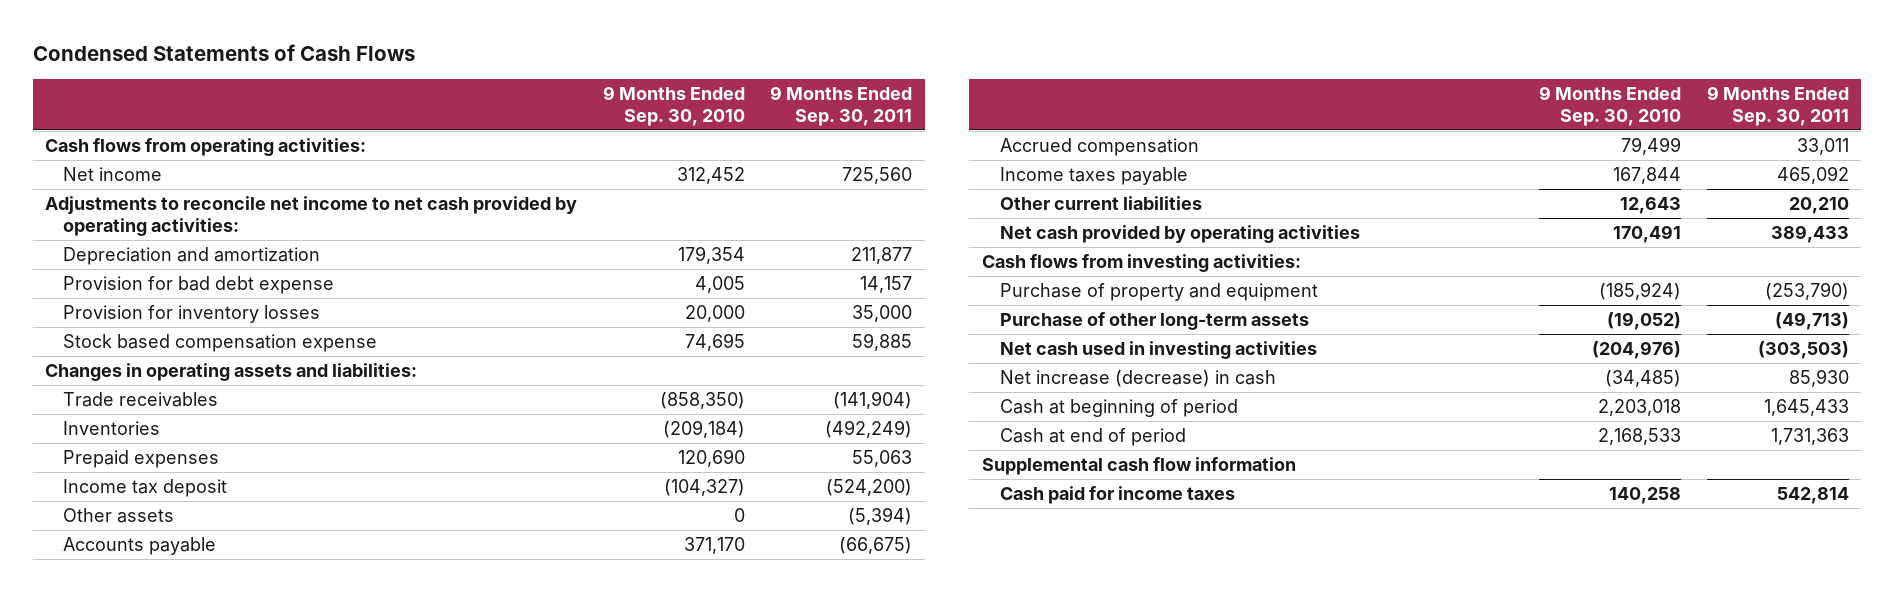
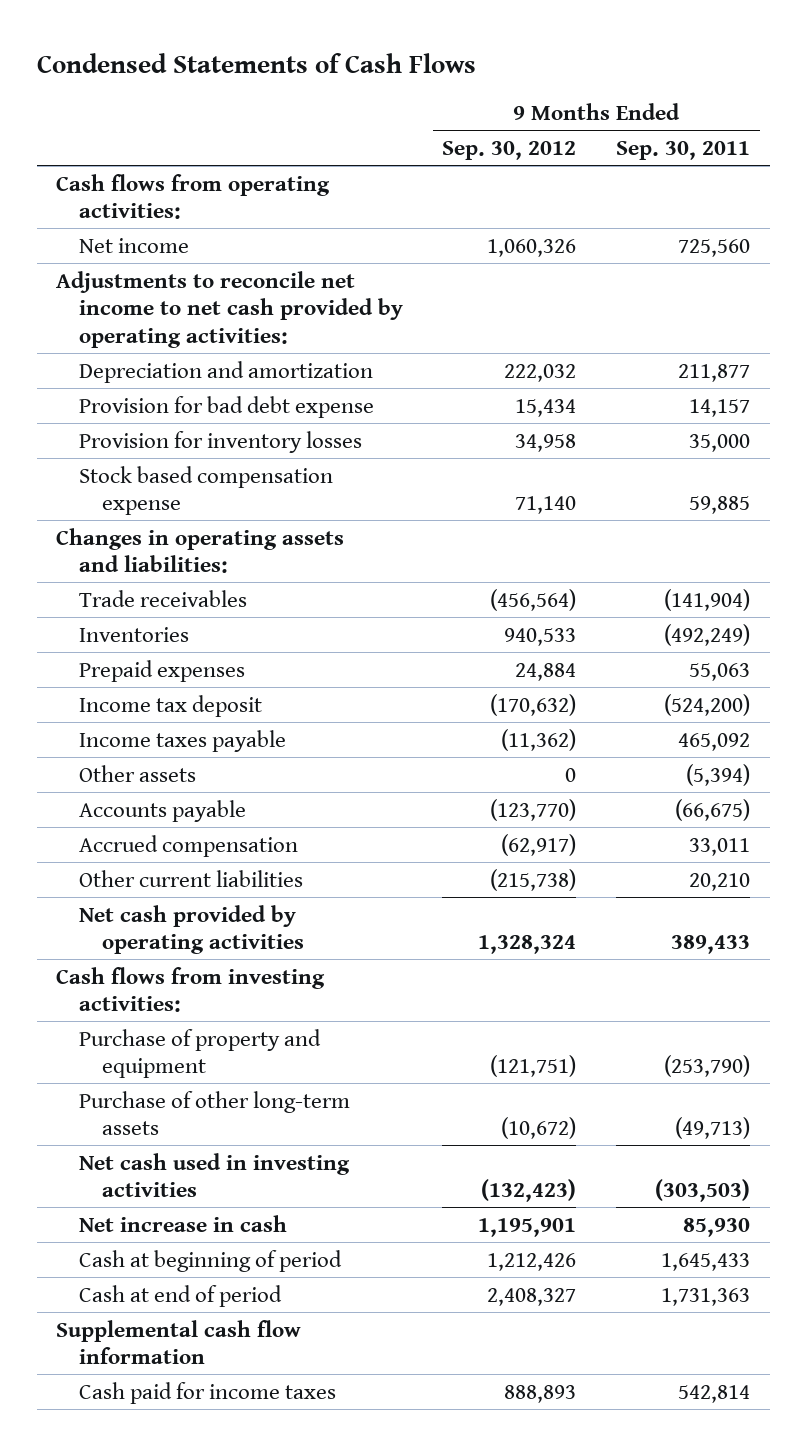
[602,85,745,126] 9 Months Ended Sep. 30, 2010 -> none
none -> [442,140,577,160] Sep. 30, 2012
[1000,167,1189,186] Income taxes payable -> [78,729,286,752] Income taxes payable
[1000,370,1277,388] Net increase (decrease) in cash -> [78,1214,287,1232] Net increase in cash

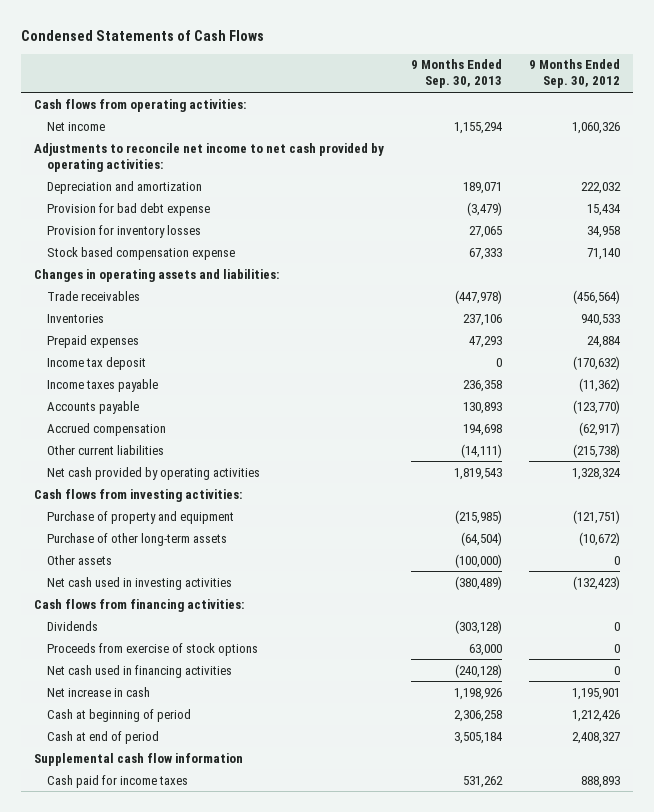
[615,140,750,160] Sep. 30, 2011 -> none
none -> [410,59,502,89] 9 Months Ended Sep. 30, 2013
[78,764,196,782] Other assets -> [47,554,113,565] Other assets
none -> [34,598,245,612] Cash flows from financing activities:
none -> [47,620,99,631] Dividends
none -> [47,642,259,656] Proceeds from exercise of stock options
none -> [47,664,233,678] Net cash used in financing activities

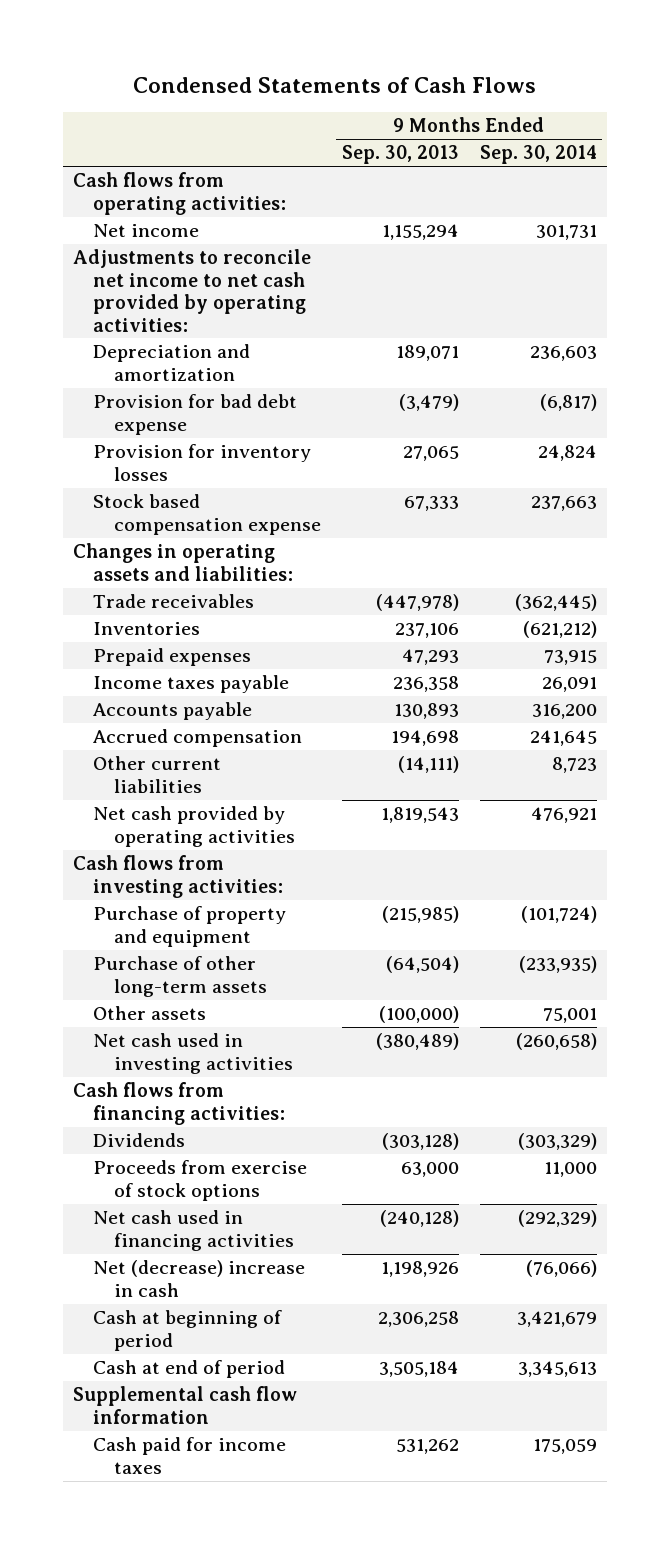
[528,59,620,89] 9 Months Ended Sep. 30, 2012 -> none
none -> [479,145,597,165] Sep. 30, 2014
[47,356,147,370] Income tax deposit -> none
[47,686,151,697] Net increase in cash -> [93,1260,306,1297] Net (decrease) increase in cash

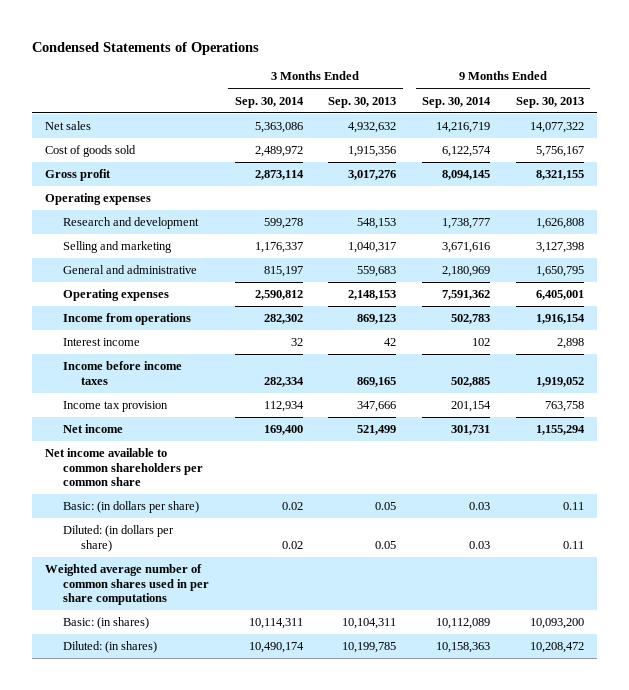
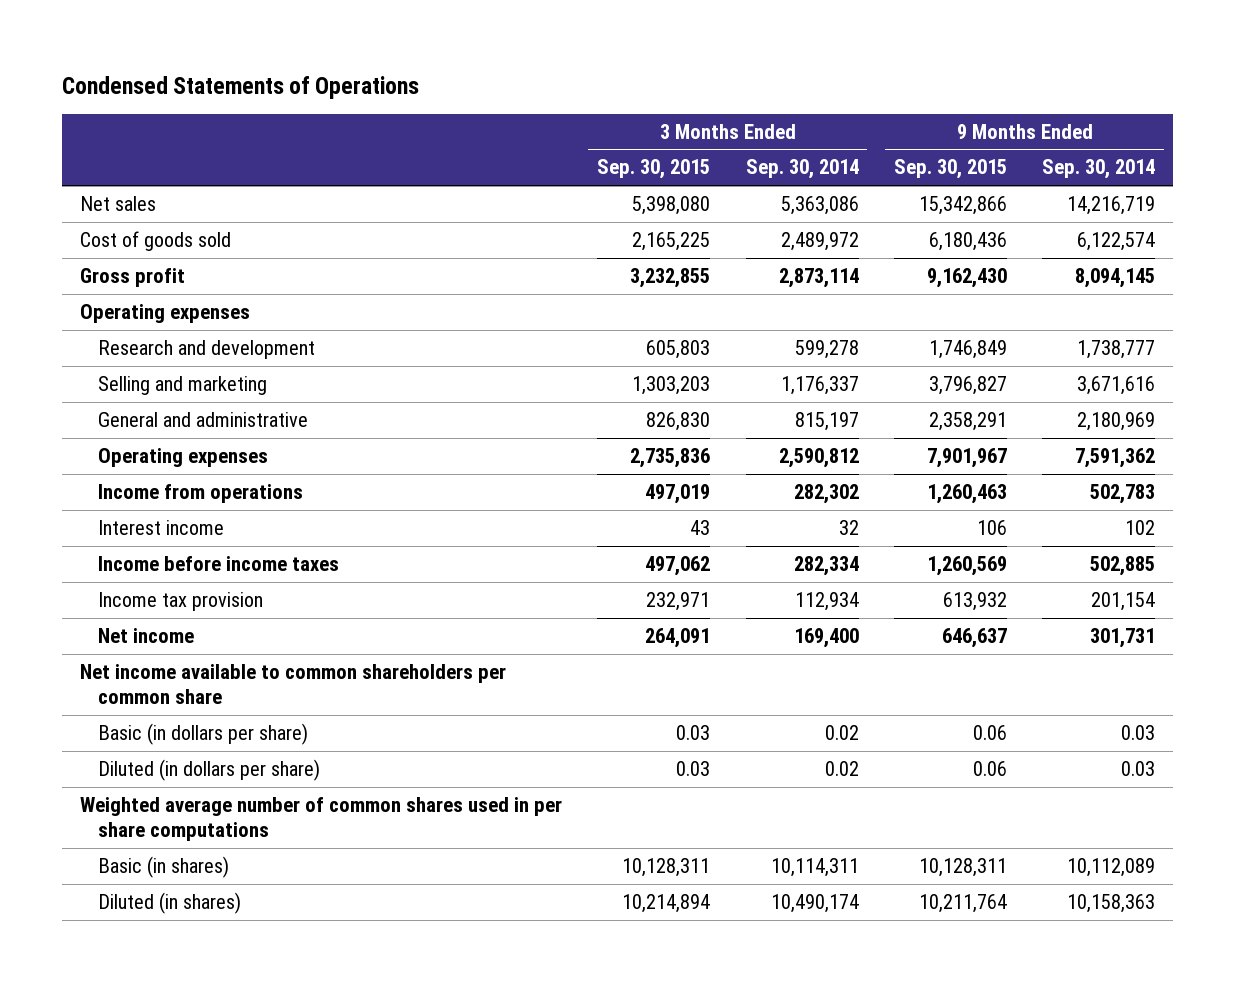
[328,96,397,108] Sep. 30, 2013 -> none
[515,96,584,108] Sep. 30, 2013 -> none
none -> [597,159,711,180] Sep. 30, 2015
none -> [893,159,1007,180] Sep. 30, 2015
[62,501,199,514] Basic: (in dollars per share) -> [97,722,308,745] Basic (in dollars per share)
[62,525,174,552] Diluted: (in dollars per share) -> [97,758,320,781] Diluted (in dollars per share)
[62,617,149,630] Basic: (in shares) -> [97,855,229,878] Basic (in shares)
[62,641,157,654] Diluted: (in shares) -> [97,891,241,914] Diluted (in shares)

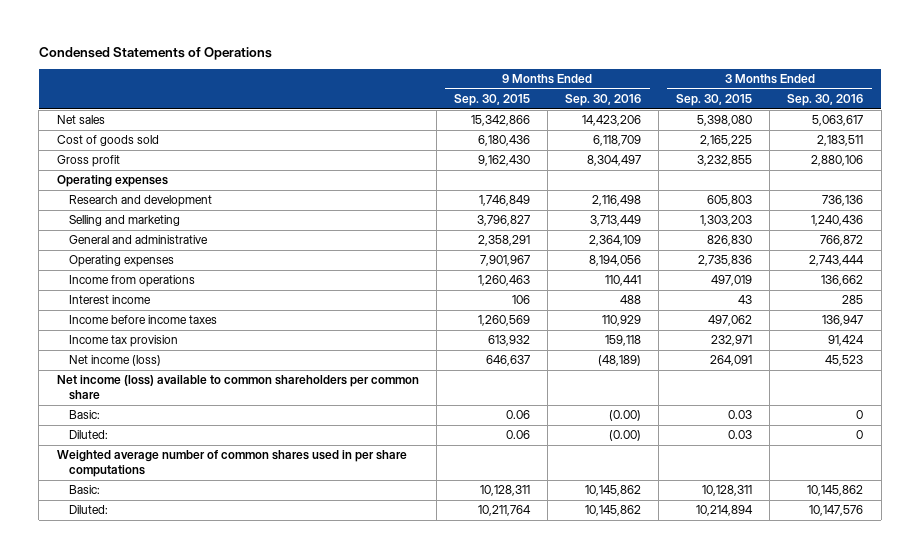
[745,159,859,180] Sep. 30, 2014 -> none
[1042,159,1156,180] Sep. 30, 2014 -> none
none -> [565,94,642,107] Sep. 30, 2016
none -> [787,94,864,107] Sep. 30, 2016
[97,627,194,643] Net income -> [69,355,162,367] Net income (loss)
[79,663,506,705] Net income available to common shareholders per common share -> [56,375,419,400] Net income (loss) available to common shareholders per common share
[97,722,308,745] Basic (in dollars per share) -> [69,410,101,420] Basic:
[97,758,320,781] Diluted (in dollars per share) -> [69,430,109,440] Diluted:
[97,855,229,878] Basic (in shares) -> [69,485,101,495] Basic:
[97,891,241,914] Diluted (in shares) -> [69,505,109,515] Diluted:

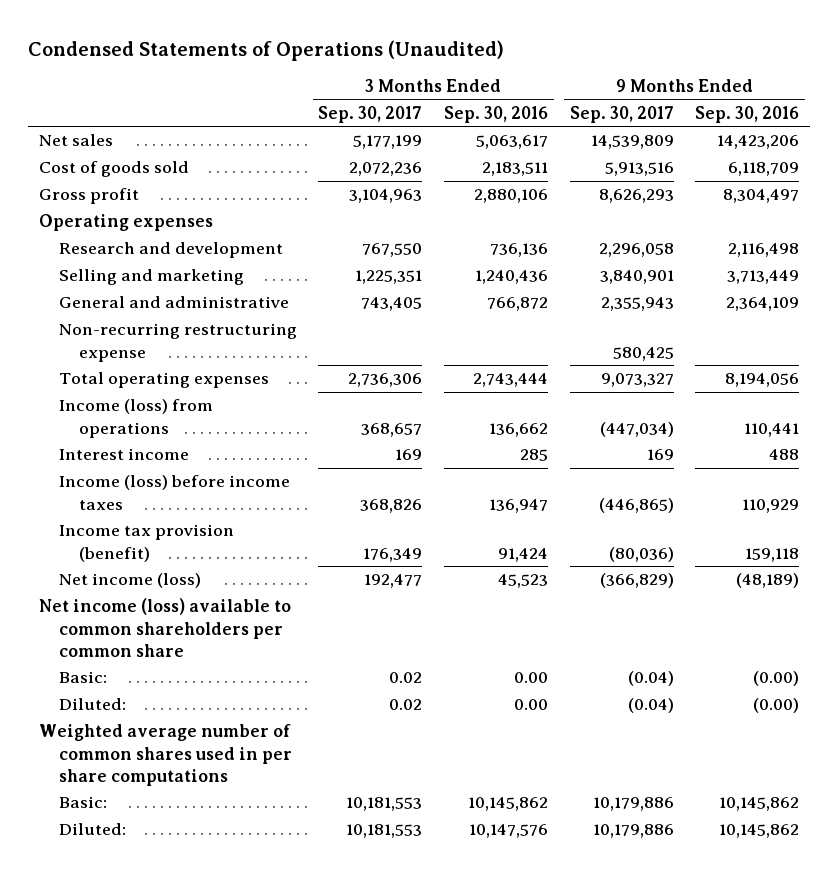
[38,47,272,61] Condensed Statements of Operations -> [28,39,505,61] Condensed Statements of Operations (Unaudited)
[453,94,530,107] Sep. 30, 2015 -> none
[676,94,753,107] Sep. 30, 2015 -> none
none -> [318,106,423,124] Sep. 30, 2017
none -> [569,106,674,124] Sep. 30, 2017
none -> [58,323,297,362] Non-recurring restructuring expense
[69,255,175,268] Operating expenses -> [58,372,269,389] Total operating expenses
[69,275,196,288] Income from operations -> [58,399,213,438] Income (loss) from operations
[69,315,218,325] Income before income taxes -> [58,475,290,510] Income (loss) before income taxes
[69,335,179,348] Income tax provision -> [58,524,234,562] Income tax provision (benefit)
[856,410,864,420] 0 -> [514,672,549,684] 0.00
[856,430,864,440] 0 -> [514,699,549,711] 0.00

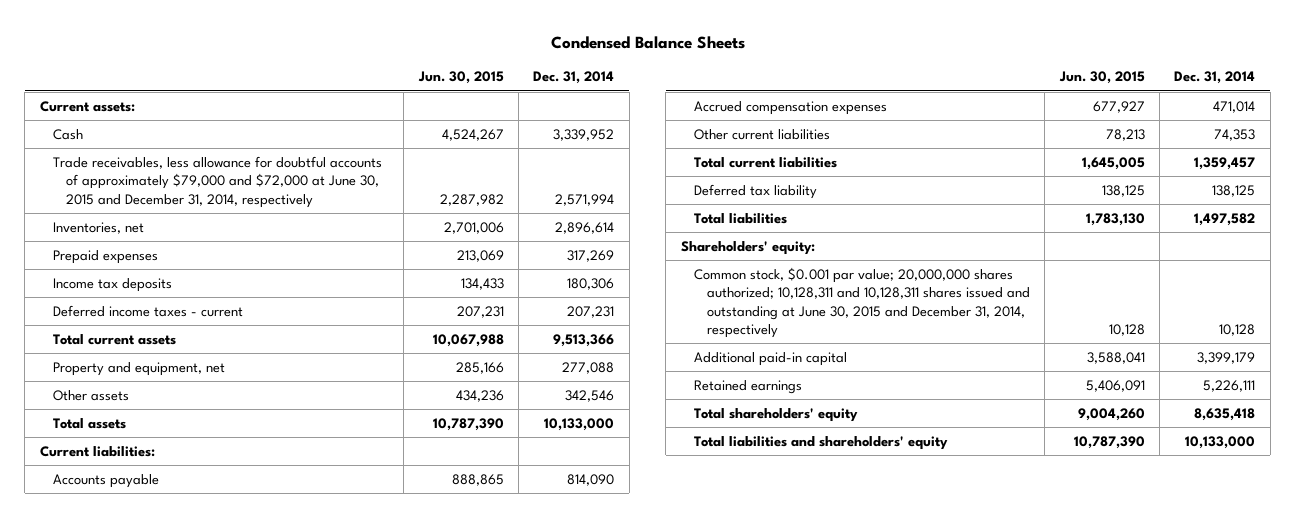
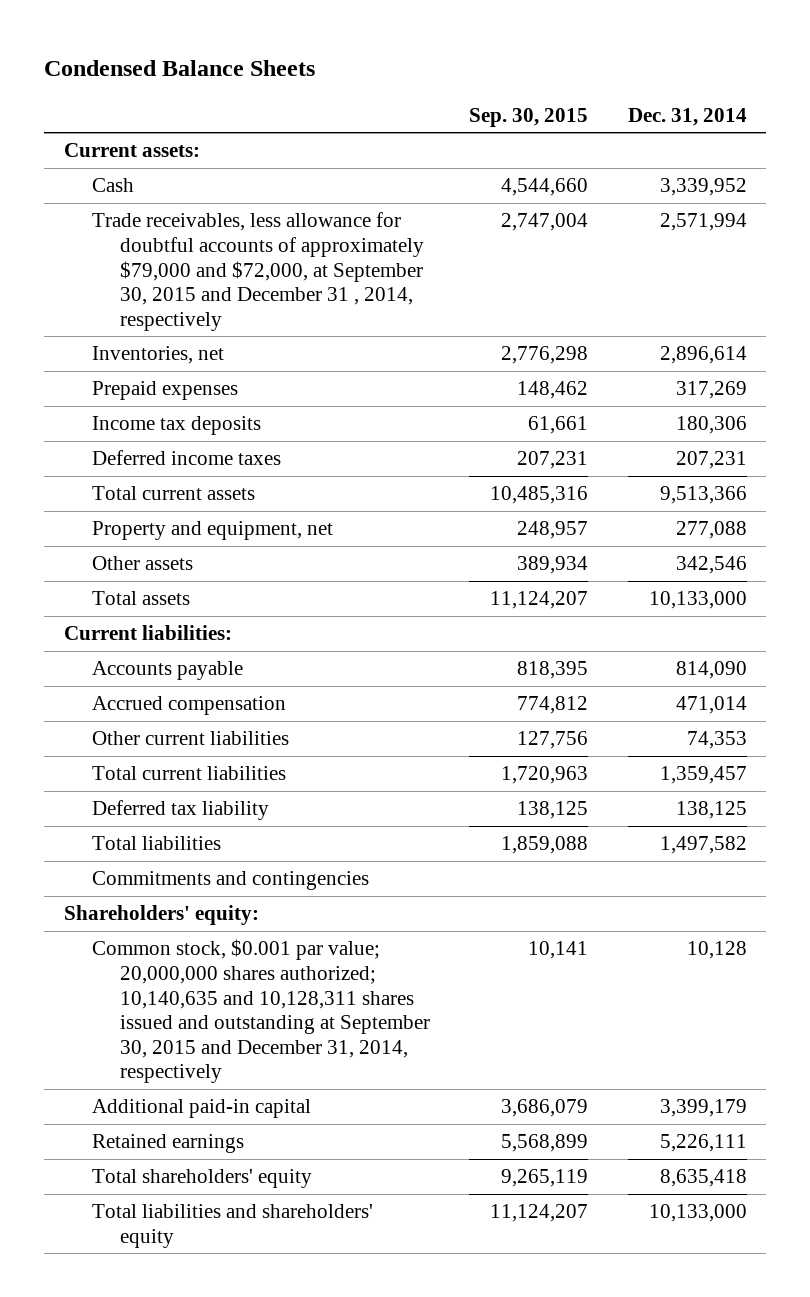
[417,71,504,85] Jun. 30, 2015 -> none
none -> [469,107,589,127] Sep. 30, 2015
[52,156,382,208] Trade receivables, less allowance for doubtful accounts of approximately $79,000 and $72,000 at June 30, 2015 and December 31, 2014, respectively -> [91,212,424,331] Trade receivables, less allowance for doubtful accounts of approximately $79,000 and $72,000, at September 30, 2015 and December 31 , 2014, respectively
[52,305,243,318] Deferred income taxes - current -> [91,450,281,466] Deferred income taxes
[693,101,887,116] Accrued compensation expenses -> [91,696,286,716] Accrued compensation
none -> [91,871,369,891] Commitments and contingencies
[693,267,1030,338] Common stock, $0.001 par value; 20,000,000 shares authorized; 10,128,311 and 10,128,311 shares issued and outstanding at June 30, 2015 and December 31, 2014, respectively -> [91,939,430,1084] Common stock, $0.001 par value; 20,000,000 shares authorized; 10,140,635 and 10,128,311 shares issued and outstanding at September 30, 2015 and December 31, 2014, respectively

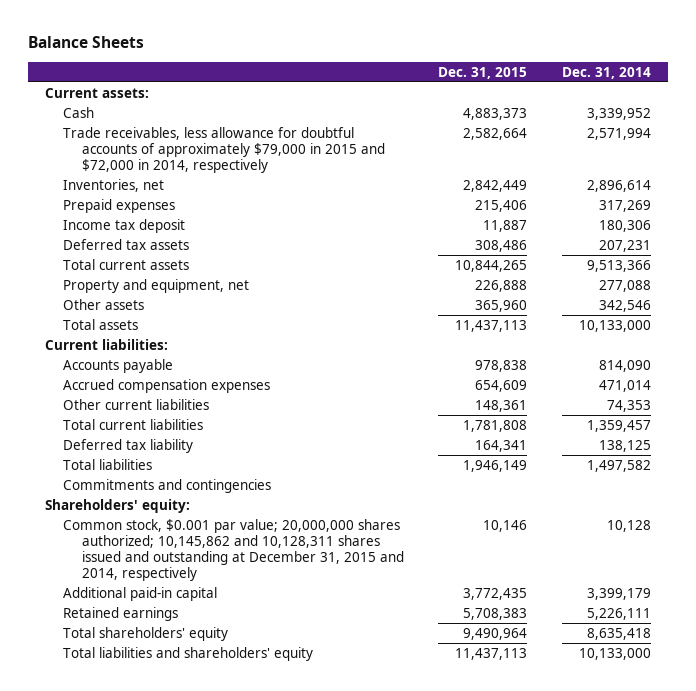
[43,60,315,77] Condensed Balance Sheets -> [27,36,144,49] Balance Sheets
[469,107,589,127] Sep. 30, 2015 -> none
none -> [438,66,528,79] Dec. 31, 2015
[91,212,424,331] Trade receivables, less allowance for doubtful accounts of approximately $79,000 and $72,000, at September 30, 2015 and December 31 , 2014, respectively -> [63,126,385,173] Trade receivables, less allowance for doubtful accounts of approximately $79,000 in 2015 and $72,000 in 2014, respectively
[91,416,261,436] Income tax deposits -> [63,218,186,233] Income tax deposit
[91,450,281,466] Deferred income taxes -> [63,238,190,250] Deferred tax assets
[91,696,286,716] Accrued compensation -> [63,378,271,393] Accrued compensation expenses
[91,939,430,1084] Common stock, $0.001 par value; 20,000,000 shares authorized; 10,140,635 and 10,128,311 shares issued and outstanding at September 30, 2015 and December 31, 2014, respectively -> [63,518,404,581] Common stock, $0.001 par value; 20,000,000 shares authorized; 10,145,862 and 10,128,311 shares issued and outstanding at December 31, 2015 and 2014, respectively

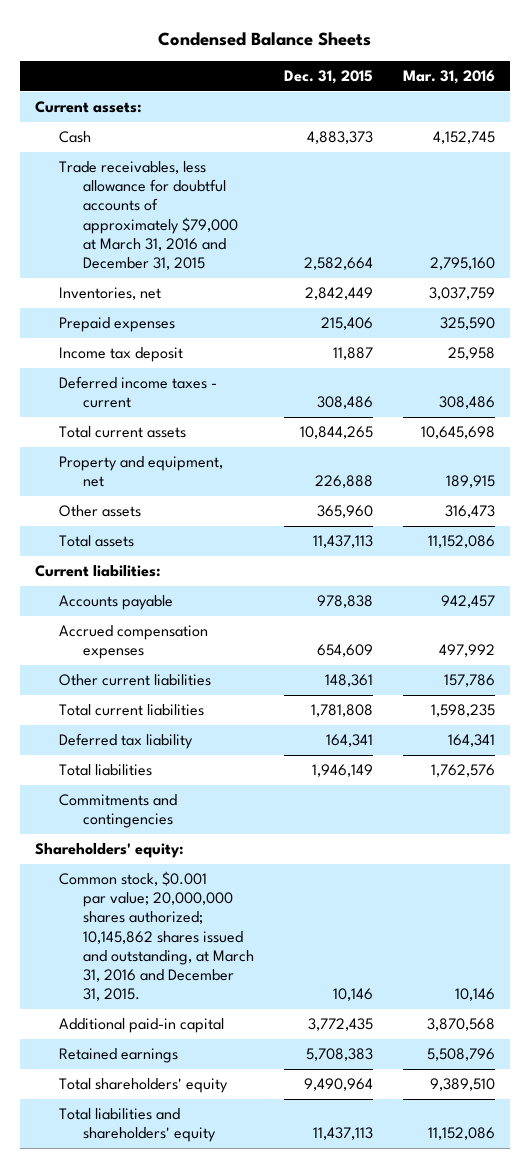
[27,36,144,49] Balance Sheets -> [158,32,372,47] Condensed Balance Sheets
[562,66,652,79] Dec. 31, 2014 -> none
none -> [402,70,495,85] Mar. 31, 2016
[63,126,385,173] Trade receivables, less allowance for doubtful accounts of approximately $79,000 in 2015 and $72,000 in 2014, respectively -> [59,161,239,271] Trade receivables, less allowance for doubtful accounts of approximately $79,000 at March 31, 2016 and December 31, 2015
[63,238,190,250] Deferred tax assets -> [59,376,218,409] Deferred income taxes - current
[63,518,404,581] Common stock, $0.001 par value; 20,000,000 shares authorized; 10,145,862 and 10,128,311 shares issued and outstanding at December 31, 2015 and 2014, respectively -> [59,871,255,1002] Common stock, $0.001 par value; 20,000,000 shares authorized; 10,145,862 shares issued and outstanding, at March 31, 2016 and December 31, 2015.

